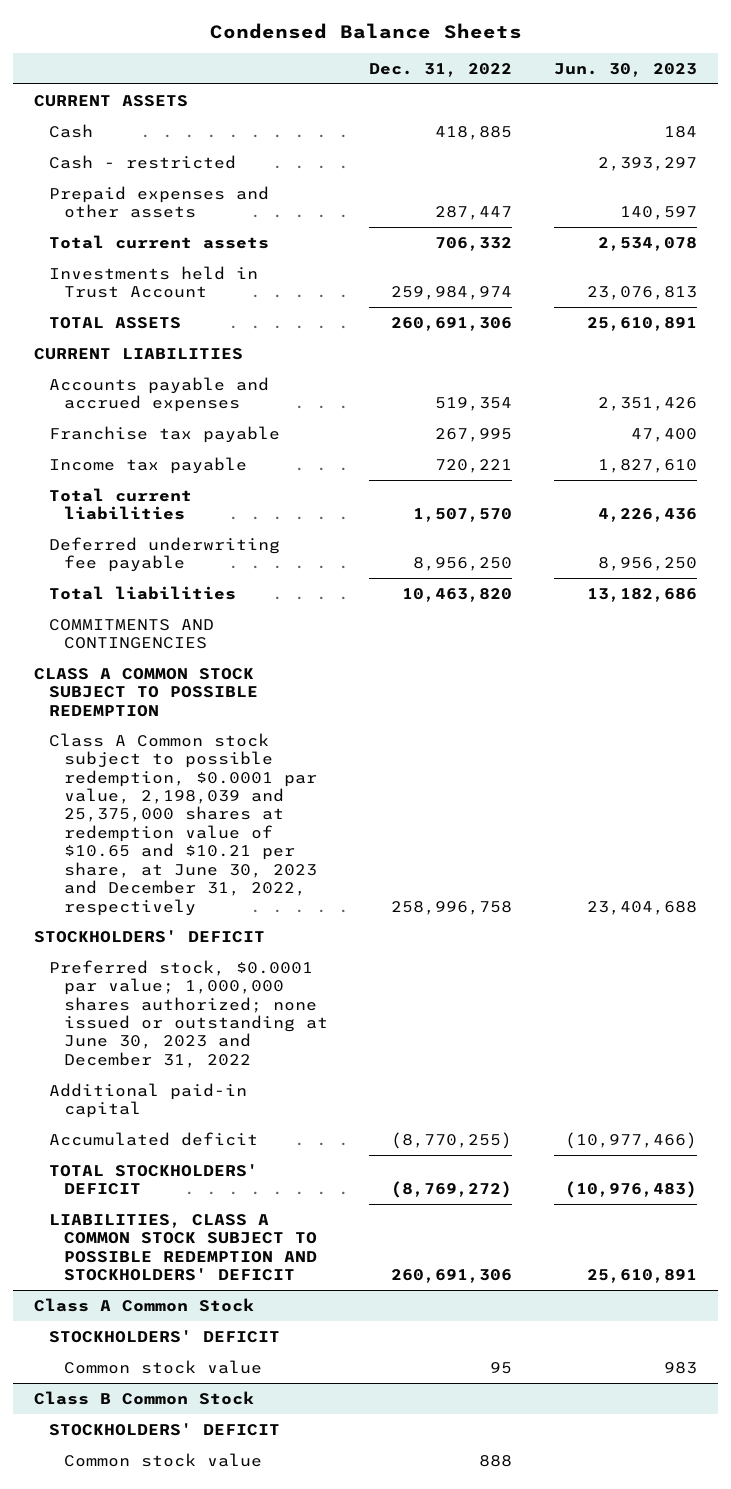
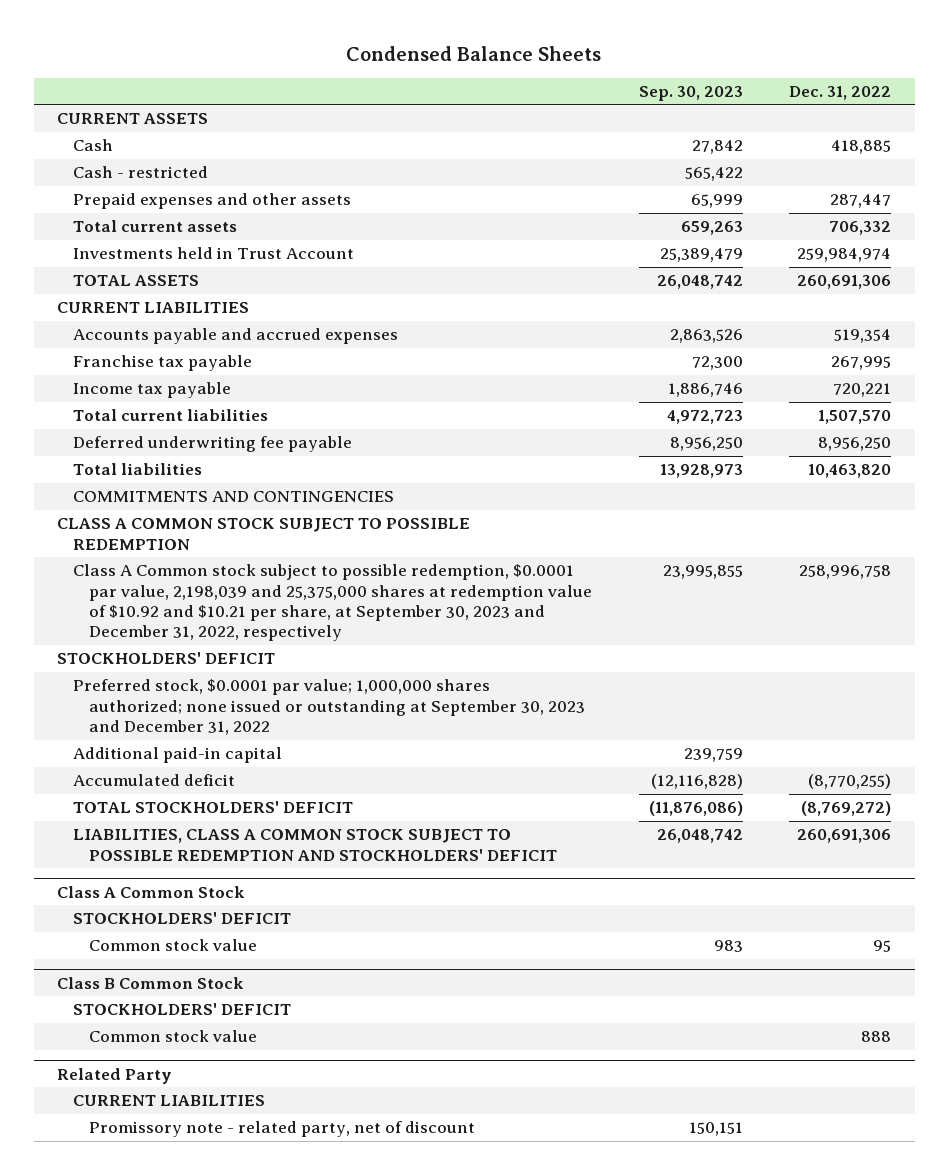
[554,62,698,77] Jun. 30, 2023 -> none
none -> [638,86,743,102] Sep. 30, 2023
[48,732,317,916] Class A Common stock subject to possible redemption, $0.0001 par value, 2,198,039 and 25,375,000 shares at redemption value of $10.65 and $10.21 per share, at June 30, 2023 and December 31, 2022, respectively -> [73,564,593,642] Class A Common stock subject to possible redemption, $0.0001 par value, 2,198,039 and 25,375,000 shares at redemption value of $10.92 and $10.21 per share, at September 30, 2023 and December 31, 2022, respectively
[48,959,328,1068] Preferred stock, $0.0001 par value; 1,000,000 shares authorized; none issued or outstanding at June 30, 2023 and December 31, 2022 -> [73,679,586,736] Preferred stock, $0.0001 par value; 1,000,000 shares authorized; none issued or outstanding at September 30, 2023 and December 31, 2022
none -> [57,1067,173,1084] Related Party
none -> [73,1095,266,1107] CURRENT LIABILITIES
none -> [89,1121,476,1138] Promissory note - related party, net of discount

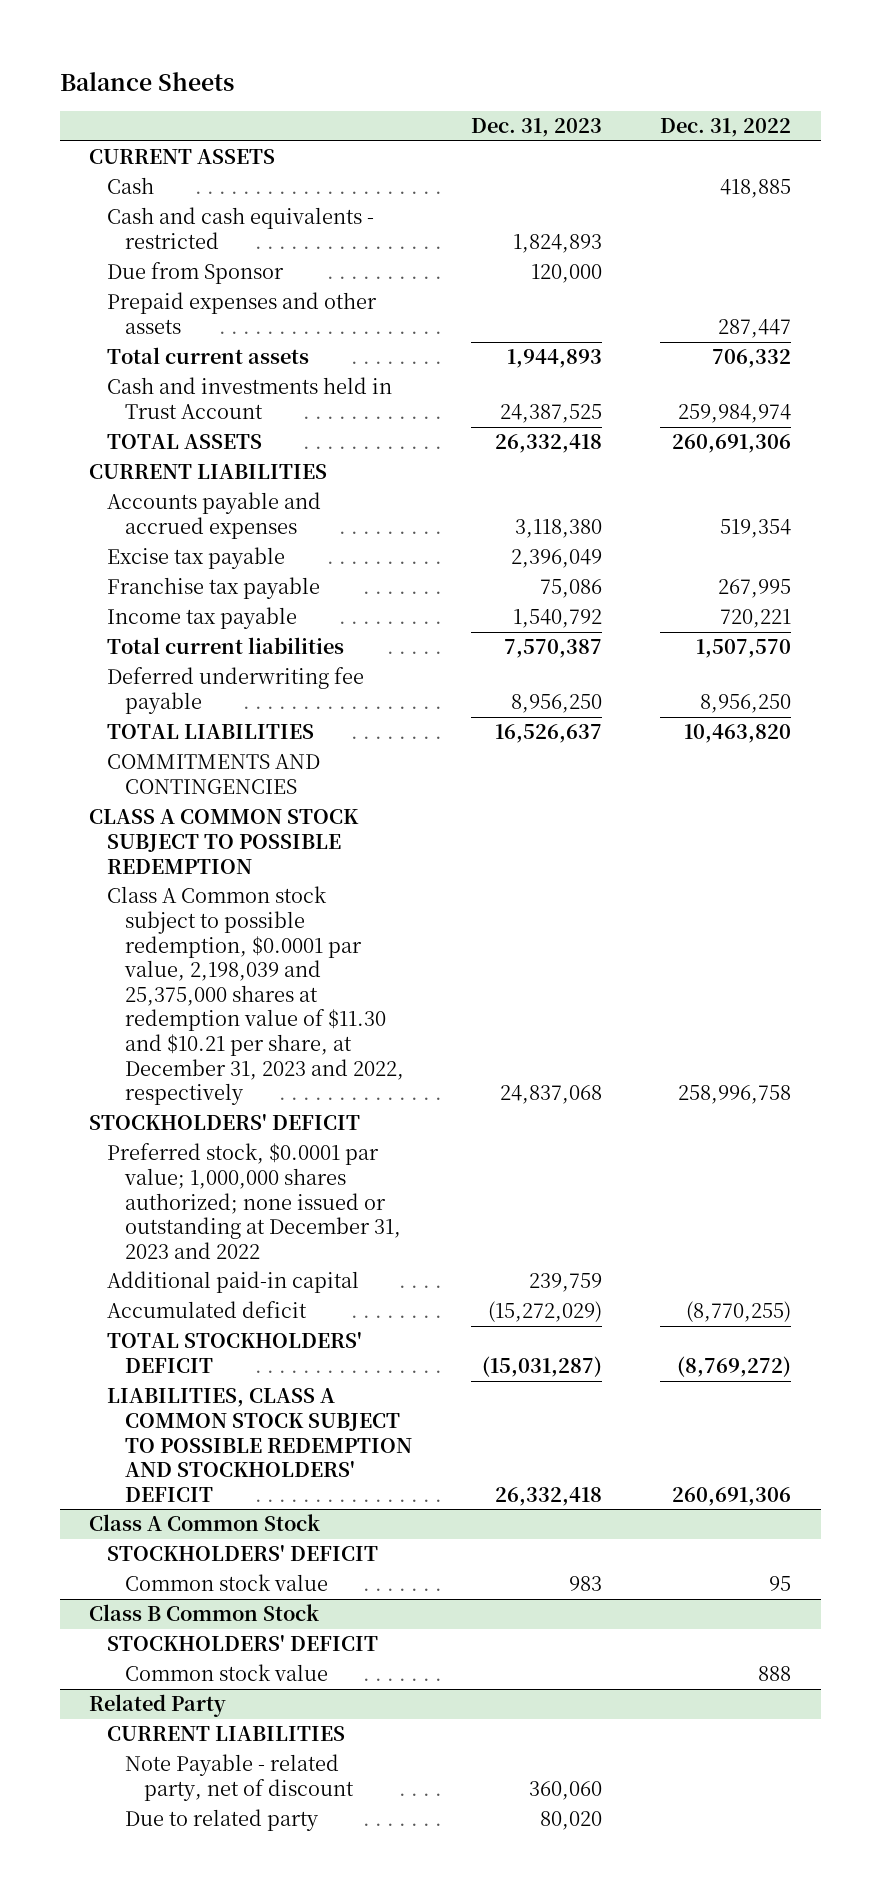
[346,45,602,61] Condensed Balance Sheets -> [59,71,234,91] Balance Sheets
[638,86,743,102] Sep. 30, 2023 -> none
none -> [470,117,602,137] Dec. 31, 2023
[73,166,209,179] Cash - restricted -> [107,207,375,249] Cash and cash equivalents - restricted
none -> [107,262,285,285] Due from Sponsor
[73,247,355,260] Investments held in Trust Account -> [107,377,393,419] Cash and investments held in Trust Account
none -> [107,547,286,570] Excise tax payable
[73,463,203,476] Total liabilities -> [107,724,315,740] TOTAL LIABILITIES
[73,564,593,642] Class A Common stock subject to possible redemption, $0.0001 par value, 2,198,039 and 25,375,000 shares at redemption value of $10.92 and $10.21 per share, at September 30, 2023 and December 31, 2022, respectively -> [107,886,405,1106] Class A Common stock subject to possible redemption, $0.0001 par value, 2,198,039 and 25,375,000 shares at redemption value of $11.30 and $10.21 per share, at December 31, 2023 and 2022, respectively
[73,679,586,736] Preferred stock, $0.0001 par value; 1,000,000 shares authorized; none issued or outstanding at September 30, 2023 and December 31, 2022 -> [107,1143,402,1259] Preferred stock, $0.0001 par value; 1,000,000 shares authorized; none issued or outstanding at December 31, 2023 and 2022
[89,1121,476,1138] Promissory note - related party, net of discount -> [125,1754,354,1801] Note Payable - related party, net of discount
none -> [125,1809,320,1832] Due to related party

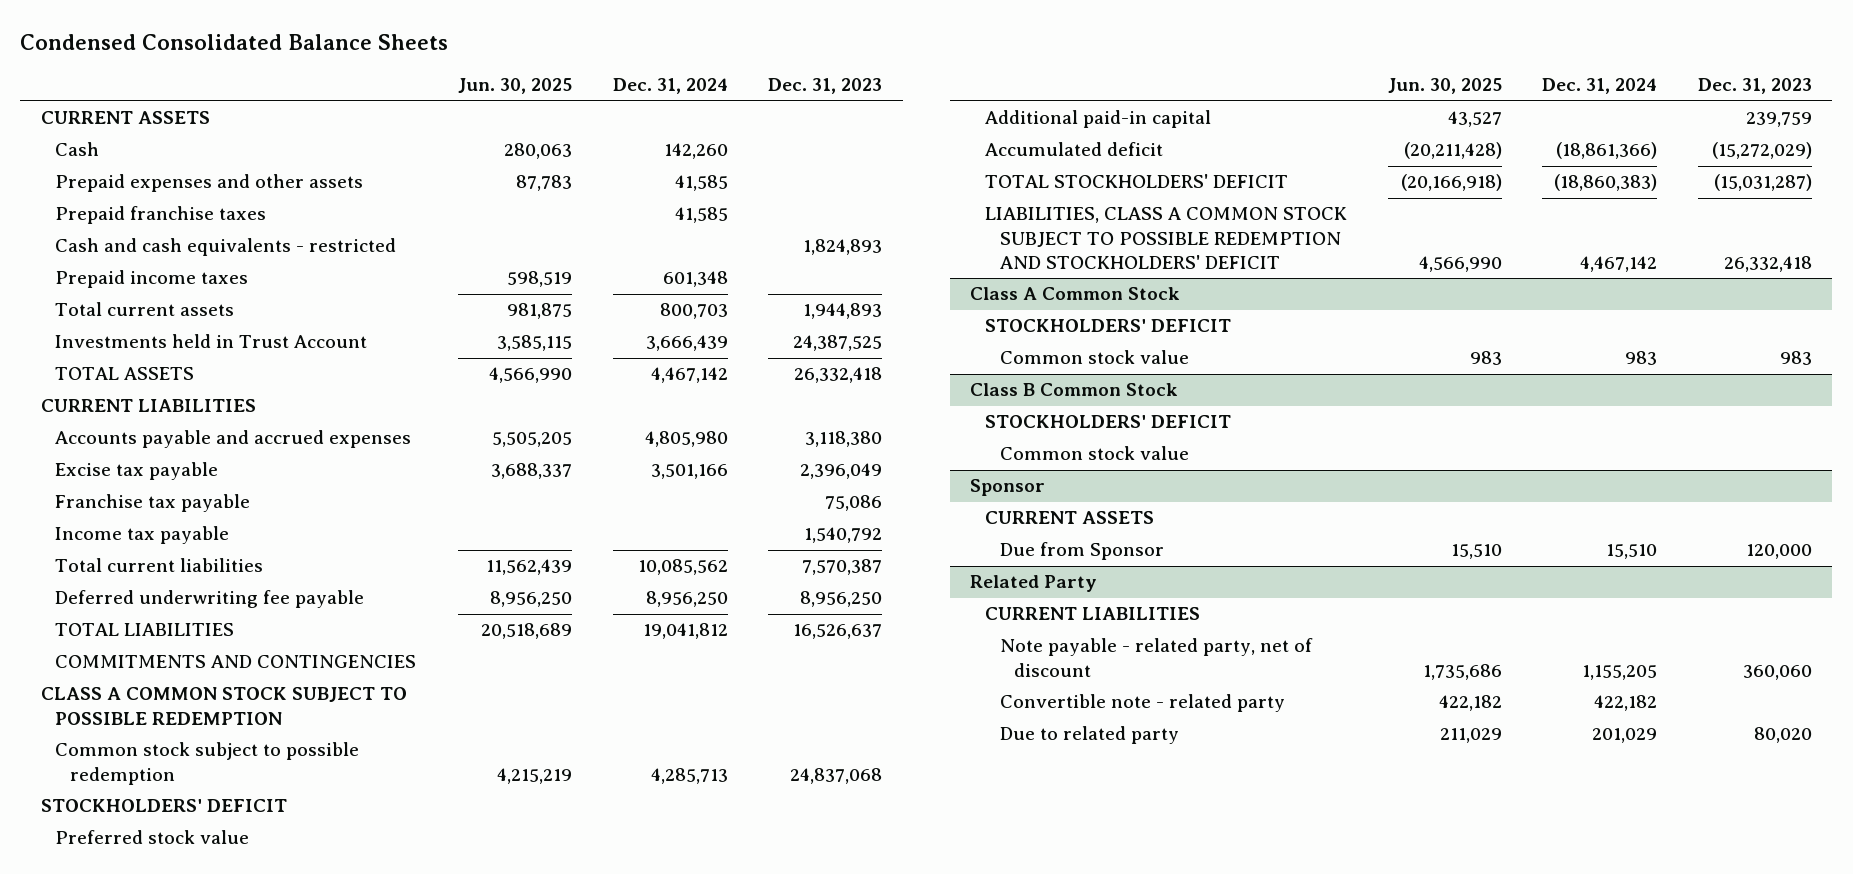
[59,71,234,91] Balance Sheets -> [20,33,449,50] Condensed Consolidated Balance Sheets
[660,117,792,137] Dec. 31, 2022 -> none
none -> [457,78,572,95] Jun. 30, 2025
none -> [612,78,728,95] Dec. 31, 2024
[107,262,285,285] Due from Sponsor -> none
none -> [55,206,267,225] Prepaid franchise taxes
[107,207,375,249] Cash and cash equivalents - restricted -> [55,238,397,257] Cash and cash equivalents - restricted
none -> [55,270,249,289] Prepaid income taxes
[107,377,393,419] Cash and investments held in Trust Account -> [55,334,368,349] Investments held in Trust Account
[107,886,405,1106] Class A Common stock subject to possible redemption, $0.0001 par value, 2,198,039 and 25,375,000 shares at redemption value of $11.30 and $10.21 per share, at December 31, 2023 and 2022, respectively -> [55,742,360,785] Common stock subject to possible redemption
[107,1143,402,1259] Preferred stock, $0.0001 par value; 1,000,000 shares authorized; none issued or outstanding at December 31, 2023 and 2022 -> [55,830,250,845] Preferred stock value
none -> [970,479,1046,497] Sponsor
none -> [985,511,1155,525] CURRENT ASSETS
none -> [999,542,1164,561] Due from Sponsor
[125,1754,354,1801] Note Payable - related party, net of discount -> [999,638,1313,677] Note payable - related party, net of discount
none -> [999,694,1285,713] Convertible note - related party

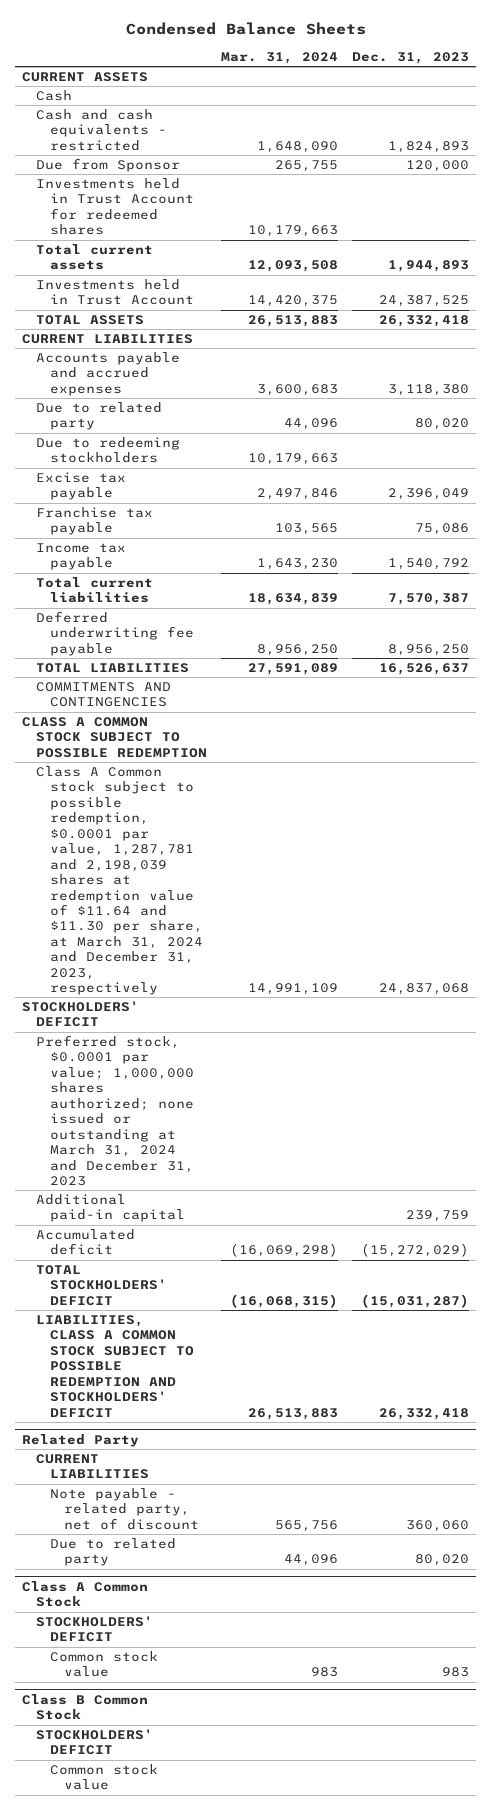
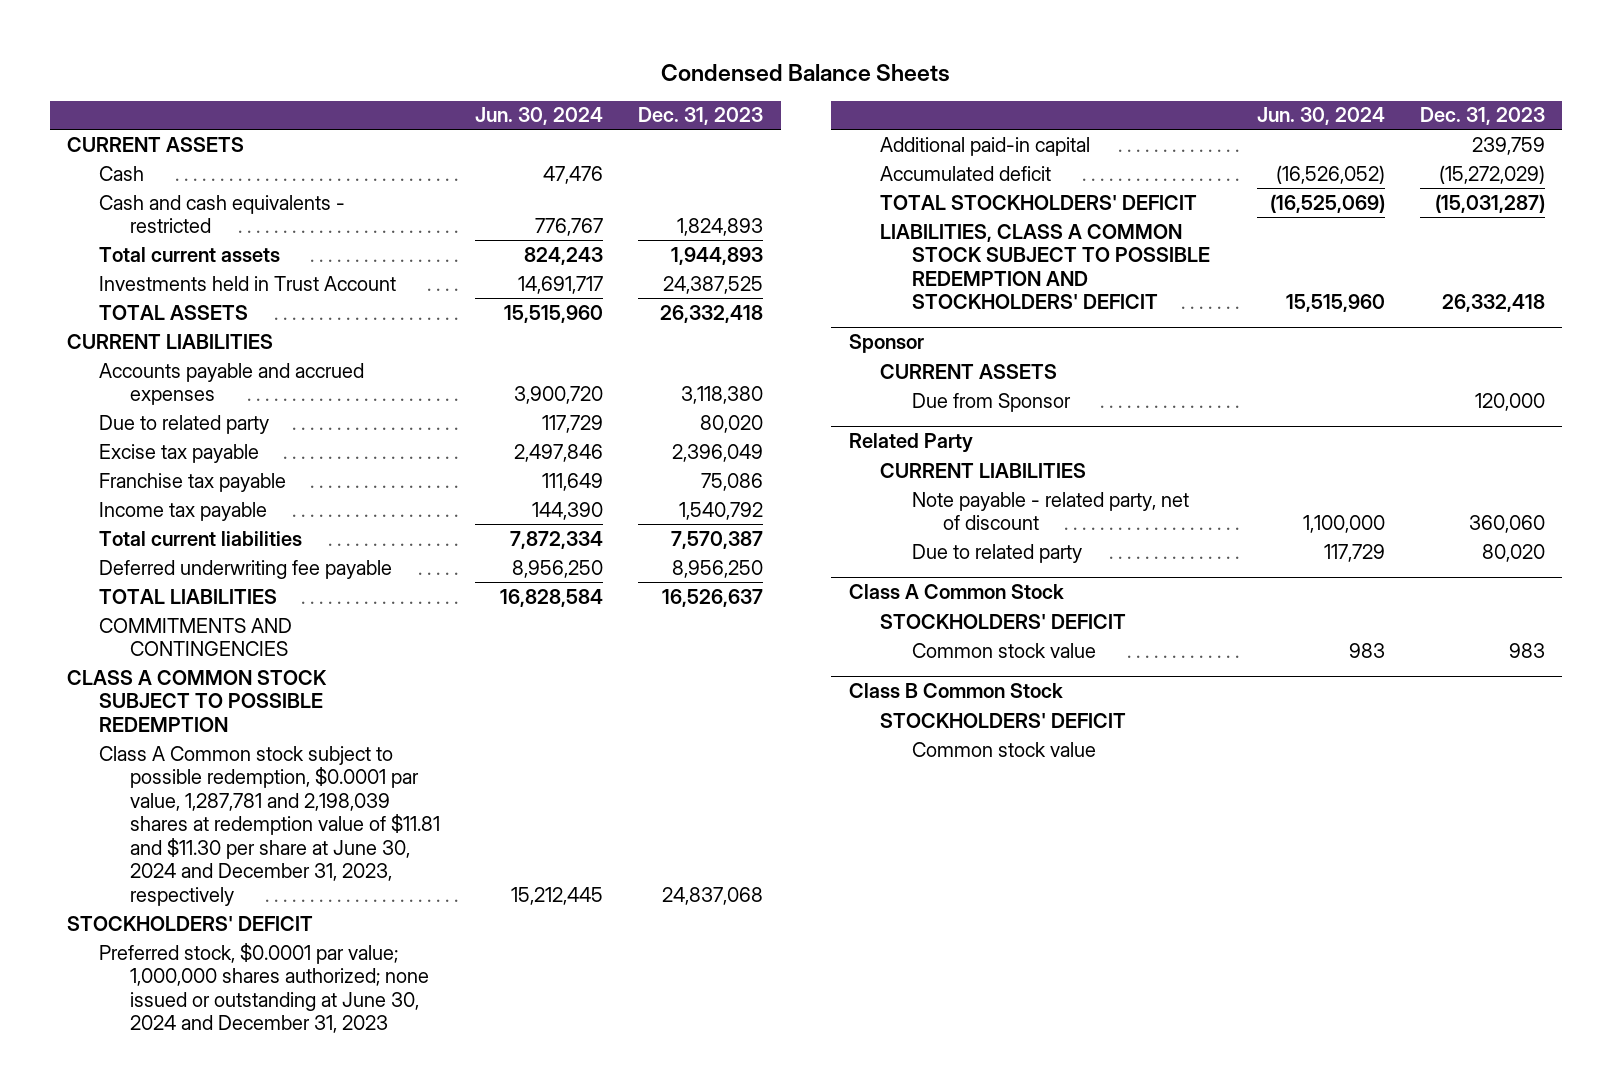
[221,51,339,64] Mar. 31, 2024 -> none
none -> [475,107,604,126] Jun. 30, 2024
[36,158,181,173] Due from Sponsor -> none
[36,178,195,236] Investments held in Trust Account for redeemed shares -> none
[36,437,181,464] Due to redeeming stockholders -> none
[36,766,204,996] Class A Common stock subject to possible redemption, $0.0001 par value, 1,287,781 and 2,198,039 shares at redemption value of $11.64 and $11.30 per share, at March 31, 2024 and December 31, 2023, respectively -> [98,745,441,906] Class A Common stock subject to possible redemption, $0.0001 par value, 1,287,781 and 2,198,039 shares at redemption value of $11.81 and $11.30 per share at June 30, 2024 and December 31, 2023, respectively
[36,1035,195,1186] Preferred stock, $0.0001 par value; 1,000,000 shares authorized; none issued or outstanding at March 31, 2024 and December 31, 2023 -> [98,942,430,1034] Preferred stock, $0.0001 par value; 1,000,000 shares authorized; none issued or outstanding at June 30, 2024 and December 31, 2023
none -> [848,334,924,354] Sponsor
none -> [880,363,1058,379] CURRENT ASSETS
none -> [911,392,1071,412] Due from Sponsor

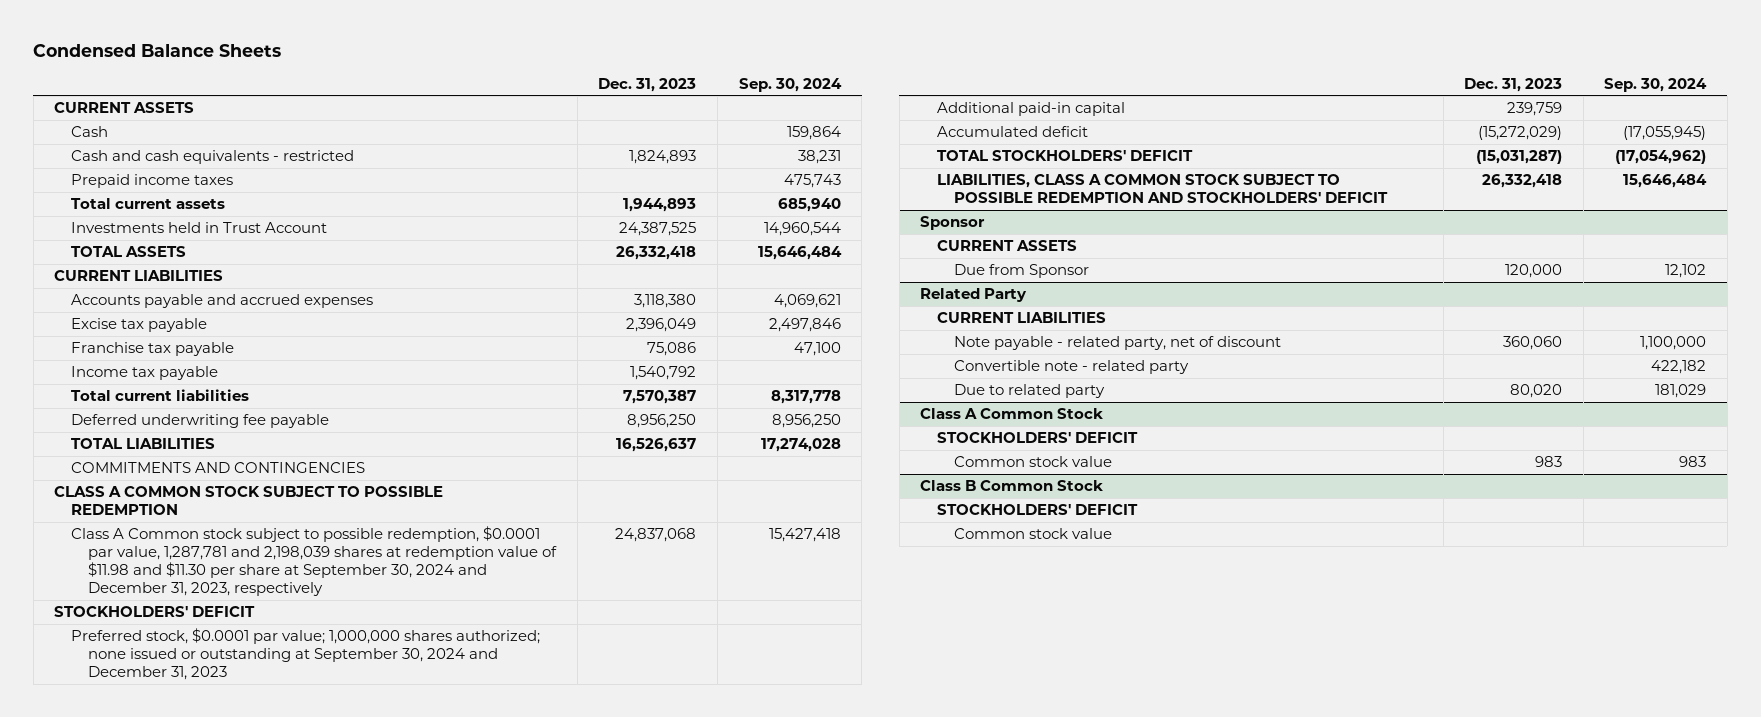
[475,107,604,126] Jun. 30, 2024 -> none
none -> [738,77,842,92] Sep. 30, 2024
none -> [71,174,234,189] Prepaid income taxes
[98,414,269,434] Due to related party -> none
[98,745,441,906] Class A Common stock subject to possible redemption, $0.0001 par value, 1,287,781 and 2,198,039 shares at redemption value of $11.81 and $11.30 per share at June 30, 2024 and December 31, 2023, respectively -> [71,526,558,597] Class A Common stock subject to possible redemption, $0.0001 par value, 1,287,781 and 2,198,039 shares at redemption value of $11.98 and $11.30 per share at September 30, 2024 and December 31, 2023, respectively
[98,942,430,1034] Preferred stock, $0.0001 par value; 1,000,000 shares authorized; none issued or outstanding at June 30, 2024 and December 31, 2023 -> [71,628,541,681] Preferred stock, $0.0001 par value; 1,000,000 shares authorized; none issued or outstanding at September 30, 2024 and December 31, 2023
none -> [954,360,1190,375] Convertible note - related party

